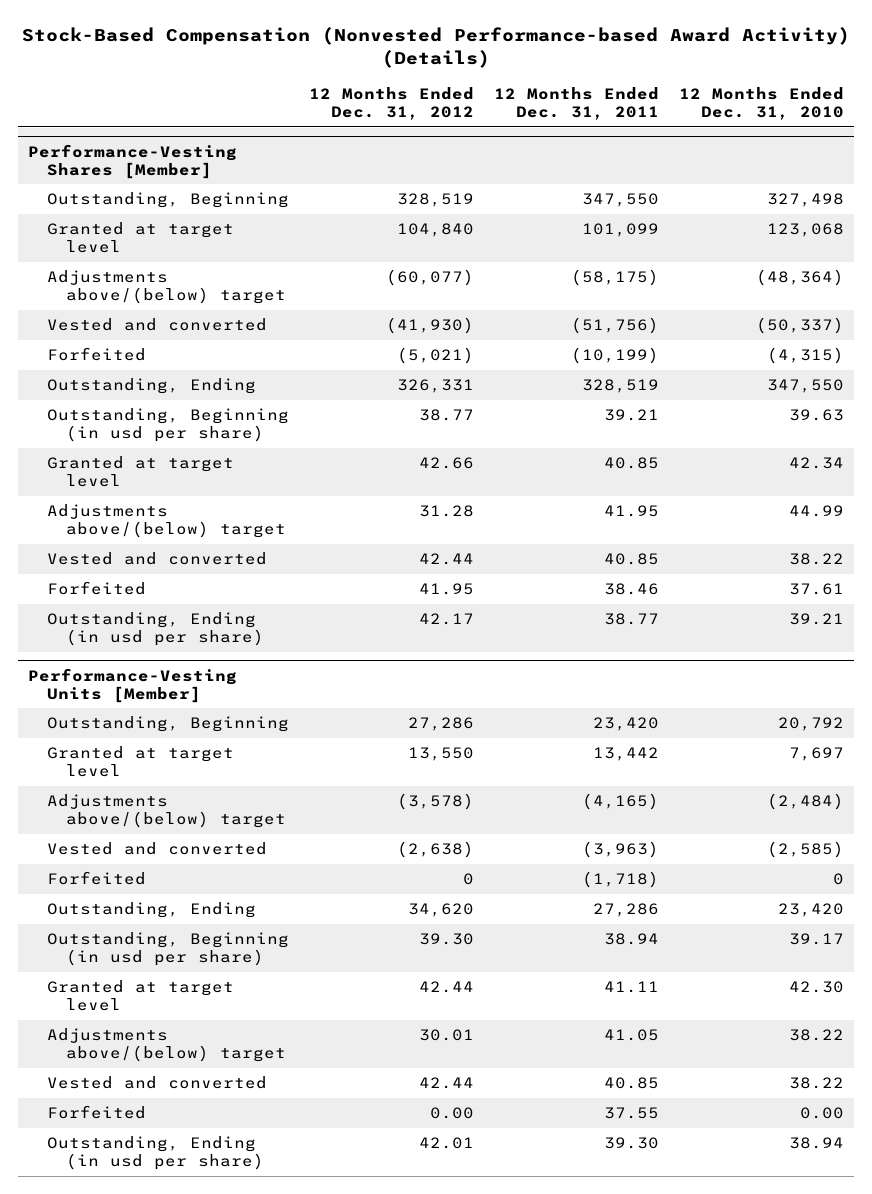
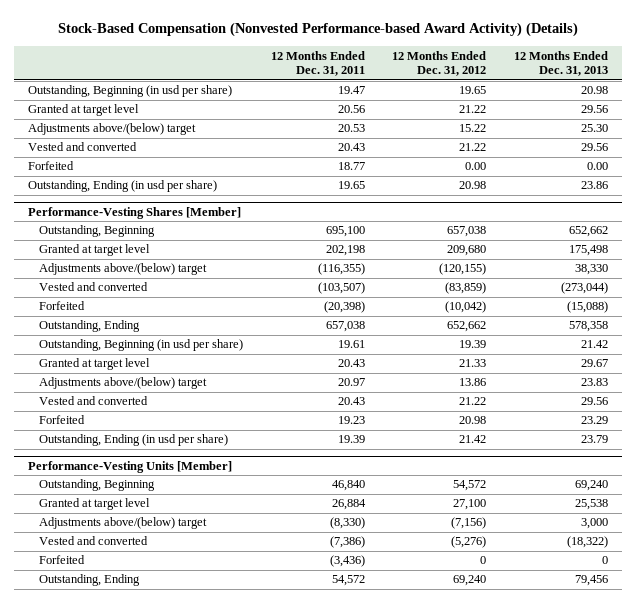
[678,87,844,121] 12 Months Ended Dec. 31, 2010 -> none
none -> [514,50,609,77] 12 Months Ended Dec. 31, 2013
none -> [27,85,232,98] Outstanding, Beginning (in usd per share)
none -> [27,104,139,117] Granted at target level
none -> [27,123,196,136] Adjustments above/(below) target
none -> [27,142,137,152] Vested and converted
none -> [27,161,74,171] Forfeited
none -> [27,180,217,193] Outstanding, Ending (in usd per share)
[396,193,474,208] 328,519 -> [447,226,487,238] 657,038
[581,193,659,208] 347,550 -> [325,226,365,238] 695,100
[396,223,474,238] 104,840 -> [447,245,487,257] 209,680
[581,223,659,238] 101,099 -> [325,245,365,257] 202,198
[385,269,474,287] (60,077) -> [439,263,487,276] (120,155)
[570,269,659,287] (58,175) -> [317,263,365,276] (116,355)
[385,317,474,335] (41,930) -> [445,282,487,295] (83,859)
[570,317,659,335] (51,756) -> [317,282,365,295] (103,507)
[396,347,474,365] (5,021) -> [445,301,487,314] (10,042)
[570,347,659,365] (10,199) -> [323,301,365,314] (20,398)
[396,379,474,394] 326,331 -> [447,321,487,333] 652,662
[581,379,659,394] 328,519 -> [325,321,365,333] 657,038
[418,409,474,422] 38.77 -> [459,340,487,349] 19.39
[603,409,659,422] 39.21 -> [337,340,365,349] 19.61
[418,457,474,470] 42.66 -> [459,359,487,368] 21.33
[603,457,659,470] 40.85 -> [337,359,365,368] 20.43
[418,505,474,518] 31.28 -> [459,378,487,387] 13.86
[603,505,659,518] 41.95 -> [337,378,365,387] 20.97
[418,553,474,566] 42.44 -> [459,397,487,406] 21.22
[603,553,659,566] 40.85 -> [337,397,365,406] 20.43
[418,583,474,596] 41.95 -> [459,416,487,425] 20.98
[603,583,659,596] 38.46 -> [337,416,365,425] 19.23
[418,613,474,626] 42.17 -> [459,435,487,444] 21.42
[603,613,659,626] 38.77 -> [337,435,365,444] 19.39
[47,932,290,966] Outstanding, Beginning (in usd per share) -> none
[47,980,235,1011] Granted at target level -> none
[47,1028,286,1062] Adjustments above/(below) target -> none
[47,1076,268,1090] Vested and converted -> none
[47,1105,147,1120] Forfeited -> none
[47,1136,264,1170] Outstanding, Ending (in usd per share) -> none
[407,717,474,732] 27,286 -> [453,480,487,492] 54,572
[592,717,659,732] 23,420 -> [331,480,365,492] 46,840
[407,747,474,762] 13,550 -> [453,499,487,511] 27,100
[592,747,659,762] 13,442 -> [331,499,366,511] 26,884
[396,793,474,811] (3,578) -> [451,517,487,530] (7,156)
[581,793,659,811] (4,165) -> [329,517,365,530] (8,330)
[396,841,474,859] (2,638) -> [451,536,487,549] (5,276)
[581,841,659,859] (3,963) -> [329,536,365,549] (7,386)
[581,871,659,889] (1,718) -> [329,555,365,568] (3,436)
[407,903,474,918] 34,620 -> [453,575,487,587] 69,240
[592,903,659,918] 27,286 -> [331,575,365,587] 54,572

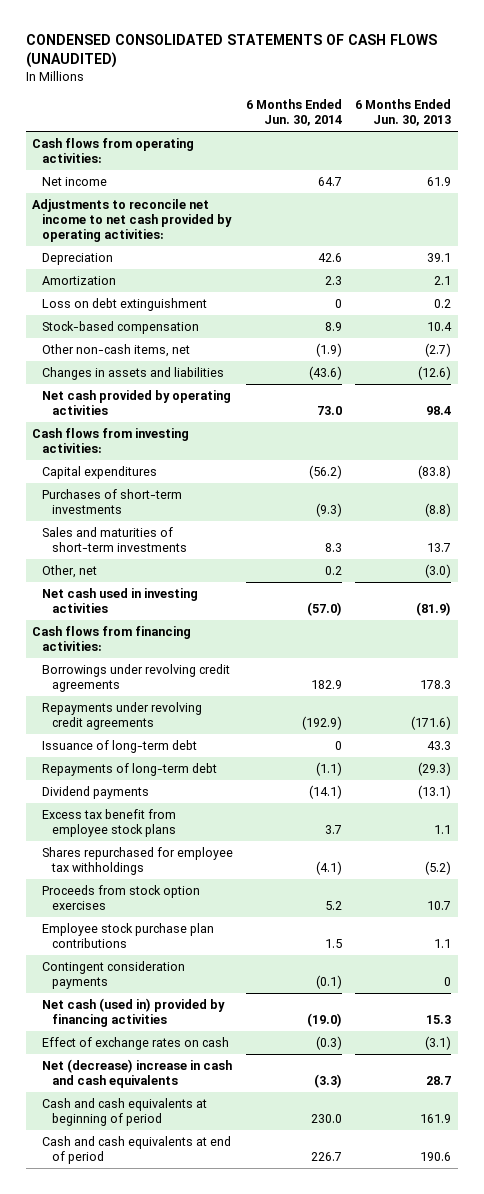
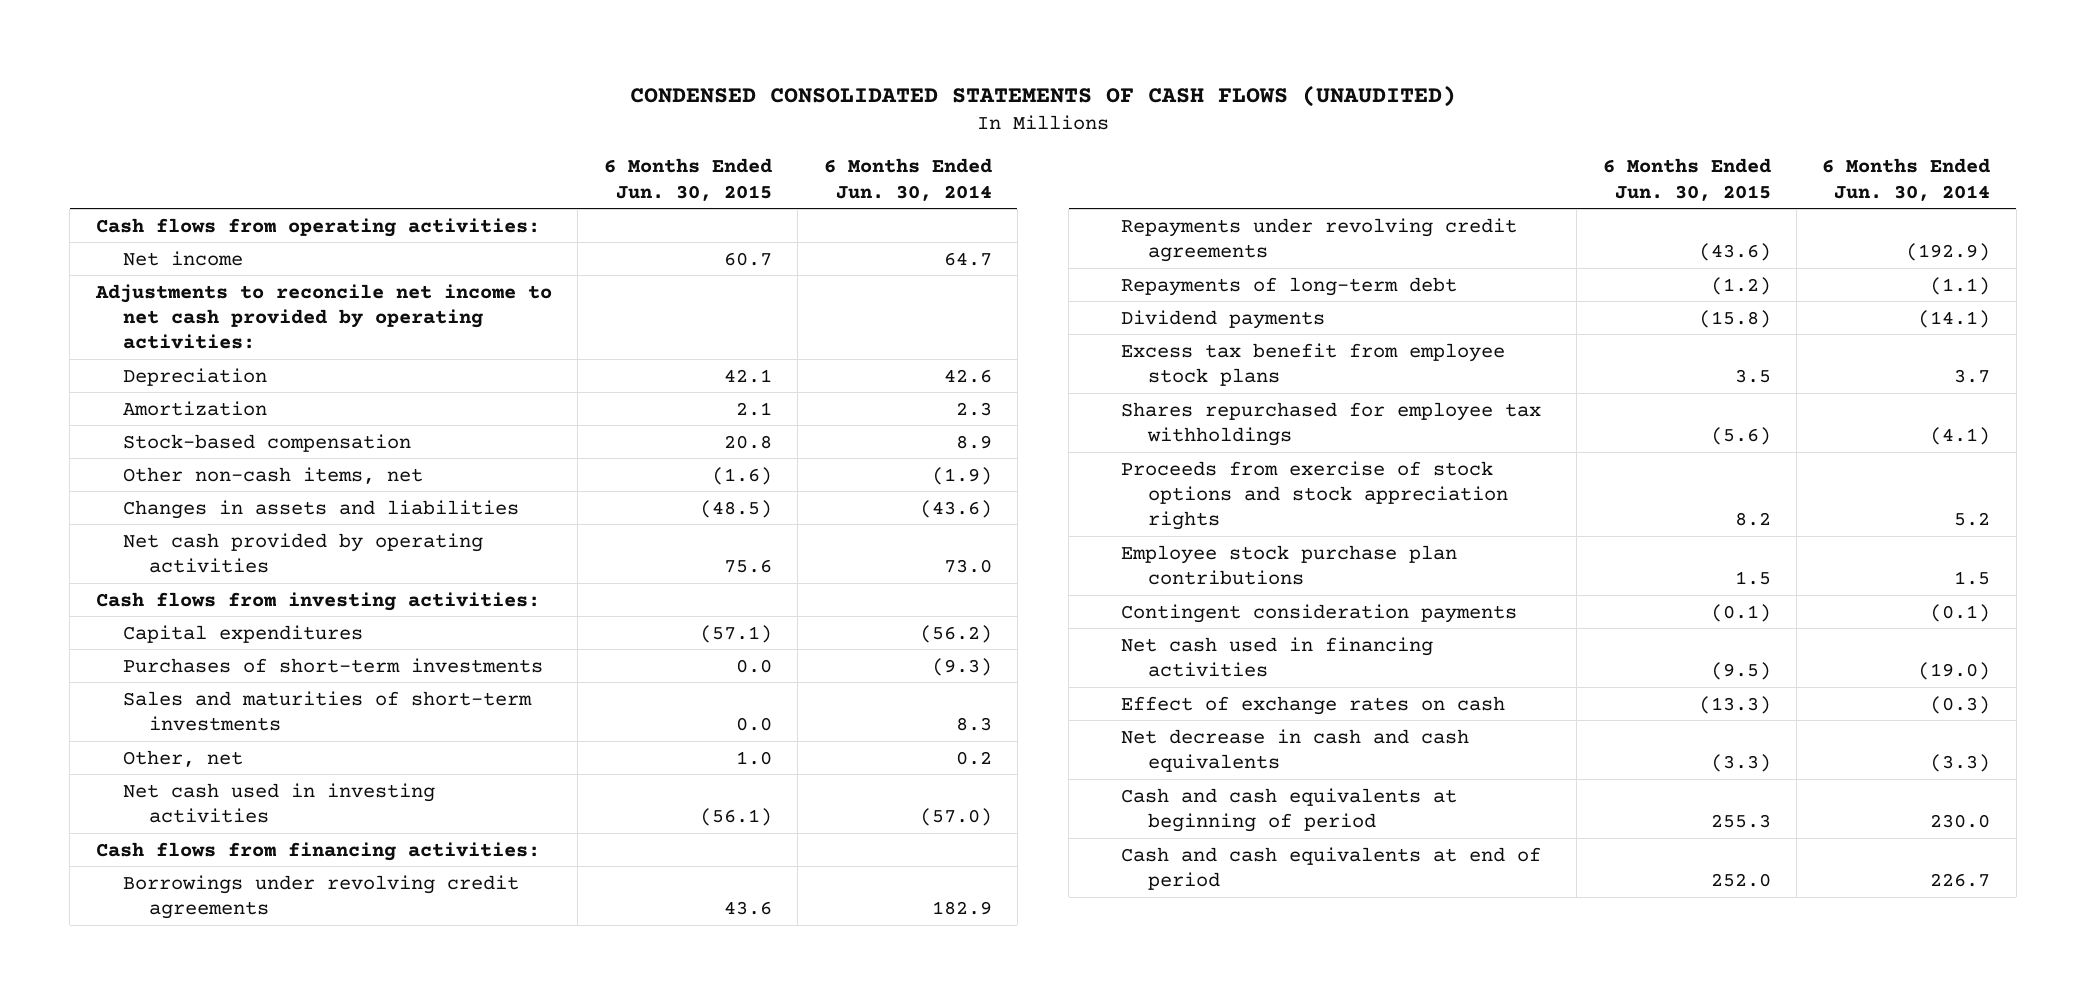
[355,99,452,127] 6 Months Ended Jun. 30, 2013 -> none
none -> [603,158,772,201] 6 Months Ended Jun. 30, 2015
[42,297,208,311] Loss on debt extinguishment -> none
[42,739,198,753] Issuance of long-term debt -> none
[42,884,201,910] Proceeds from stock option exercises -> [1121,460,1509,531] Proceeds from exercise of stock options and stock appreciation rights
[42,997,226,1027] Net cash (used in) provided by financing activities -> [1121,636,1434,677] Net cash used in financing activities
[42,1058,233,1088] Net (decrease) increase in cash and cash equivalents -> [1121,728,1470,772] Net decrease in cash and cash equivalents

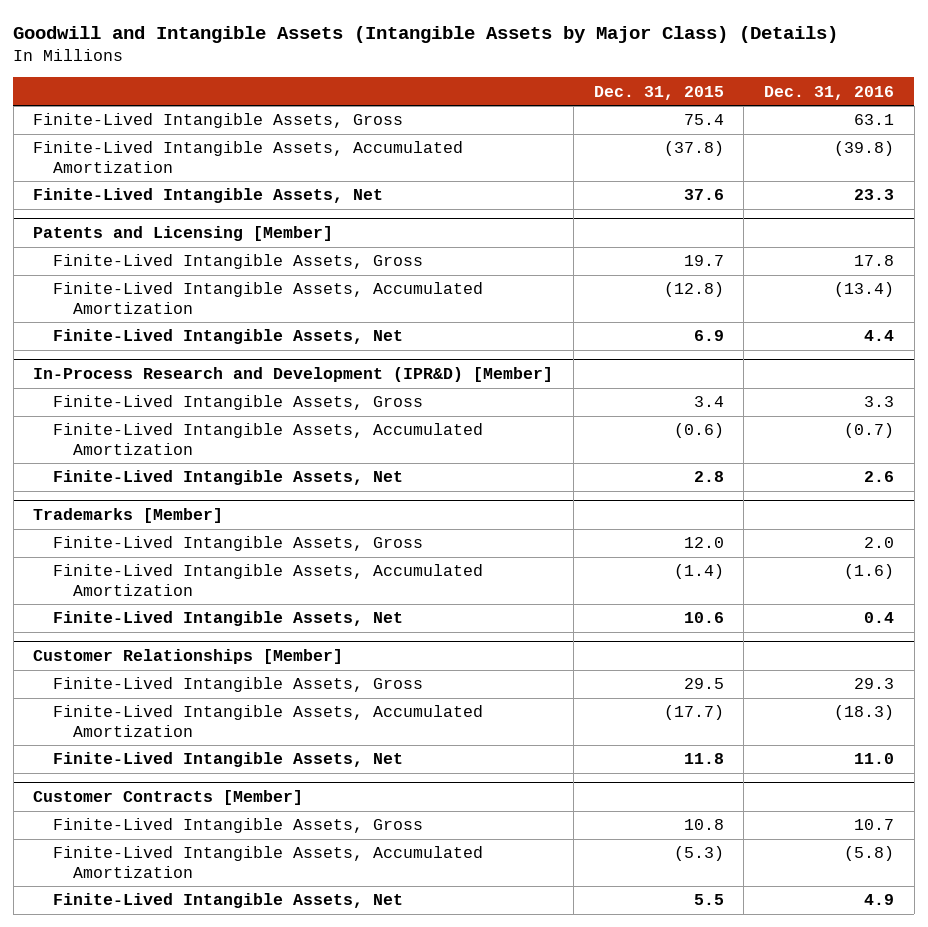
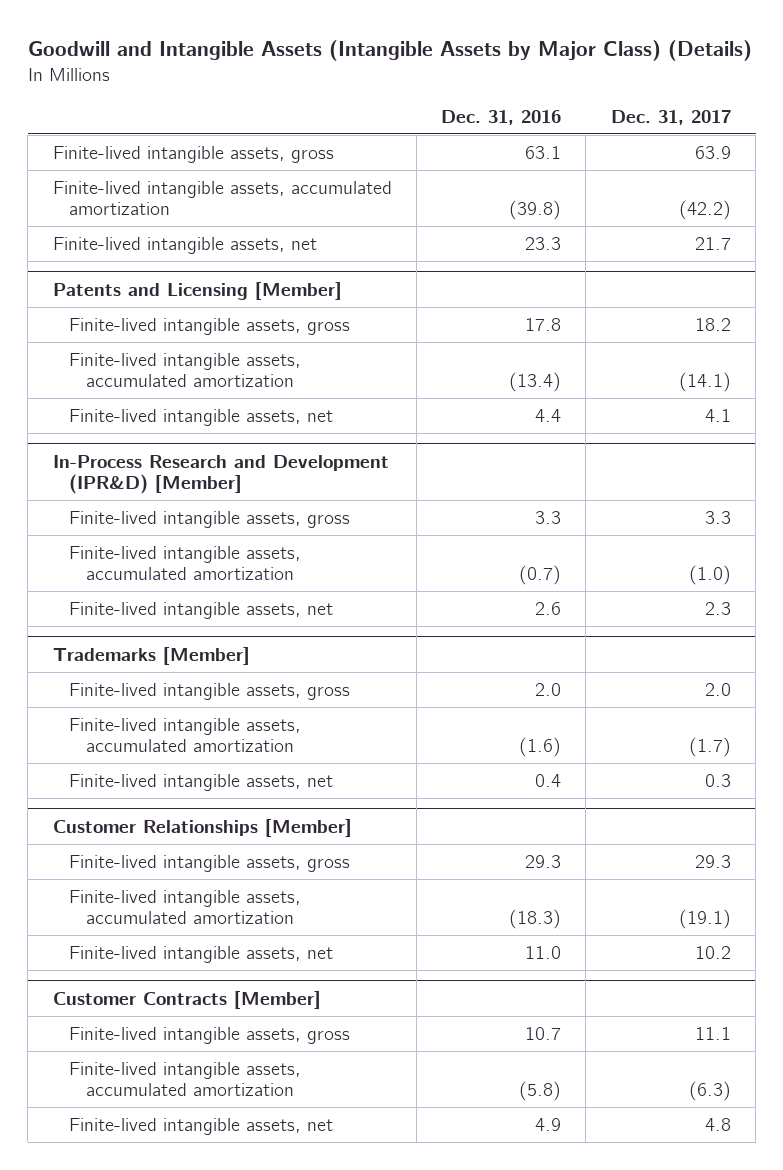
[593,85,724,100] Dec. 31, 2015 -> none
none -> [610,109,731,125] Dec. 31, 2017
[33,113,404,129] Finite-Lived Intangible Assets, Gross -> [52,145,334,163] Finite-lived intangible assets, gross
[33,141,464,173] Finite-Lived Intangible Assets, Accumulated Amortization -> [52,180,392,216] Finite-lived intangible assets, accumulated amortization
[33,188,384,204] Finite-Lived Intangible Assets, Net -> [52,236,317,254] Finite-lived intangible assets, net
[53,254,424,270] Finite-Lived Intangible Assets, Gross -> [69,317,351,335] Finite-lived intangible assets, gross
[53,282,484,314] Finite-Lived Intangible Assets, Accumulated Amortization -> [69,352,302,388] Finite-lived intangible assets, accumulated amortization
[53,329,404,345] Finite-Lived Intangible Assets, Net -> [69,408,334,426] Finite-lived intangible assets, net
[53,395,424,411] Finite-Lived Intangible Assets, Gross -> [69,510,351,528] Finite-lived intangible assets, gross
[53,423,484,455] Finite-Lived Intangible Assets, Accumulated Amortization -> [69,545,302,581] Finite-lived intangible assets, accumulated amortization
[53,470,404,486] Finite-Lived Intangible Assets, Net -> [69,601,334,619] Finite-lived intangible assets, net
[53,536,424,552] Finite-Lived Intangible Assets, Gross -> [69,682,351,700] Finite-lived intangible assets, gross
[53,564,484,596] Finite-Lived Intangible Assets, Accumulated Amortization -> [69,717,302,753] Finite-lived intangible assets, accumulated amortization
[53,611,404,627] Finite-Lived Intangible Assets, Net -> [69,773,334,791] Finite-lived intangible assets, net
[53,677,424,693] Finite-Lived Intangible Assets, Gross -> [69,854,351,872] Finite-lived intangible assets, gross
[53,705,484,737] Finite-Lived Intangible Assets, Accumulated Amortization -> [69,889,302,925] Finite-lived intangible assets, accumulated amortization
[53,752,404,768] Finite-Lived Intangible Assets, Net -> [69,945,334,963] Finite-lived intangible assets, net
[53,818,424,834] Finite-Lived Intangible Assets, Gross -> [69,1026,351,1044] Finite-lived intangible assets, gross
[53,846,484,878] Finite-Lived Intangible Assets, Accumulated Amortization -> [69,1061,302,1097] Finite-lived intangible assets, accumulated amortization
[53,893,404,909] Finite-Lived Intangible Assets, Net -> [69,1117,334,1135] Finite-lived intangible assets, net

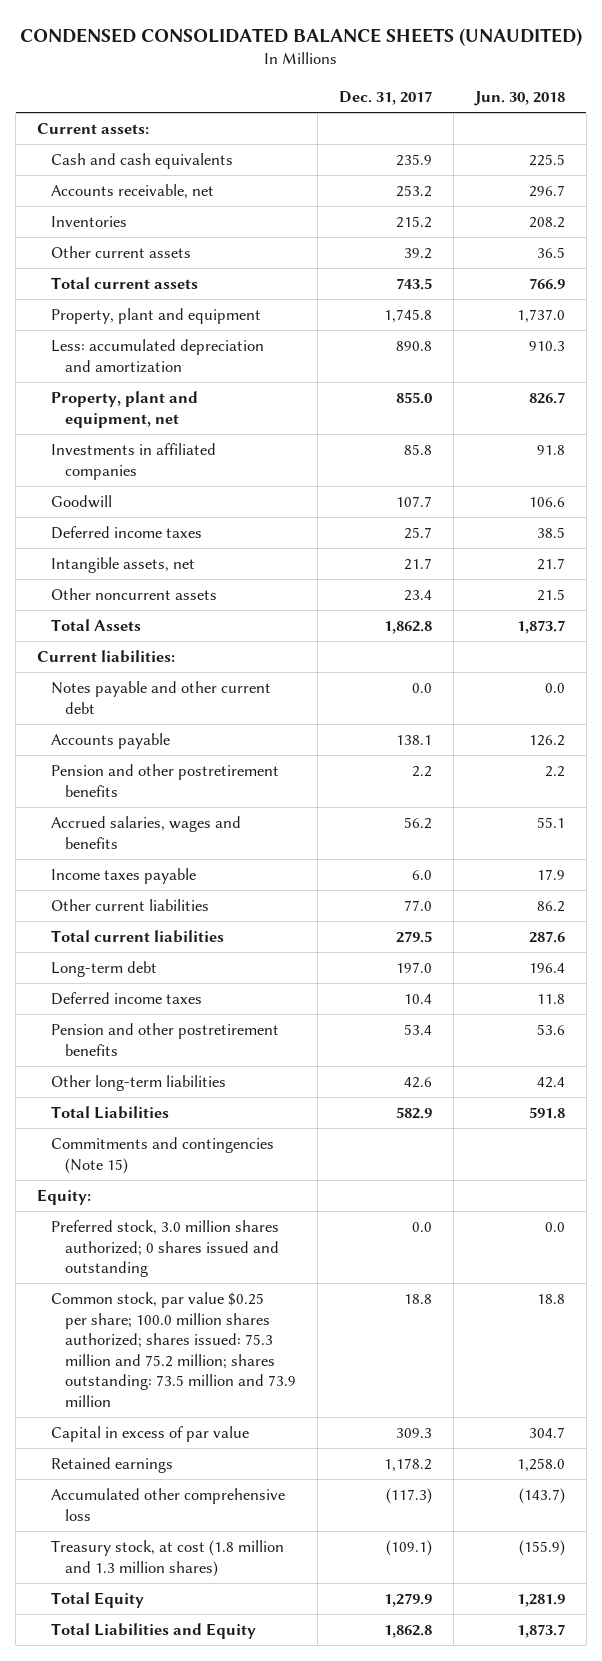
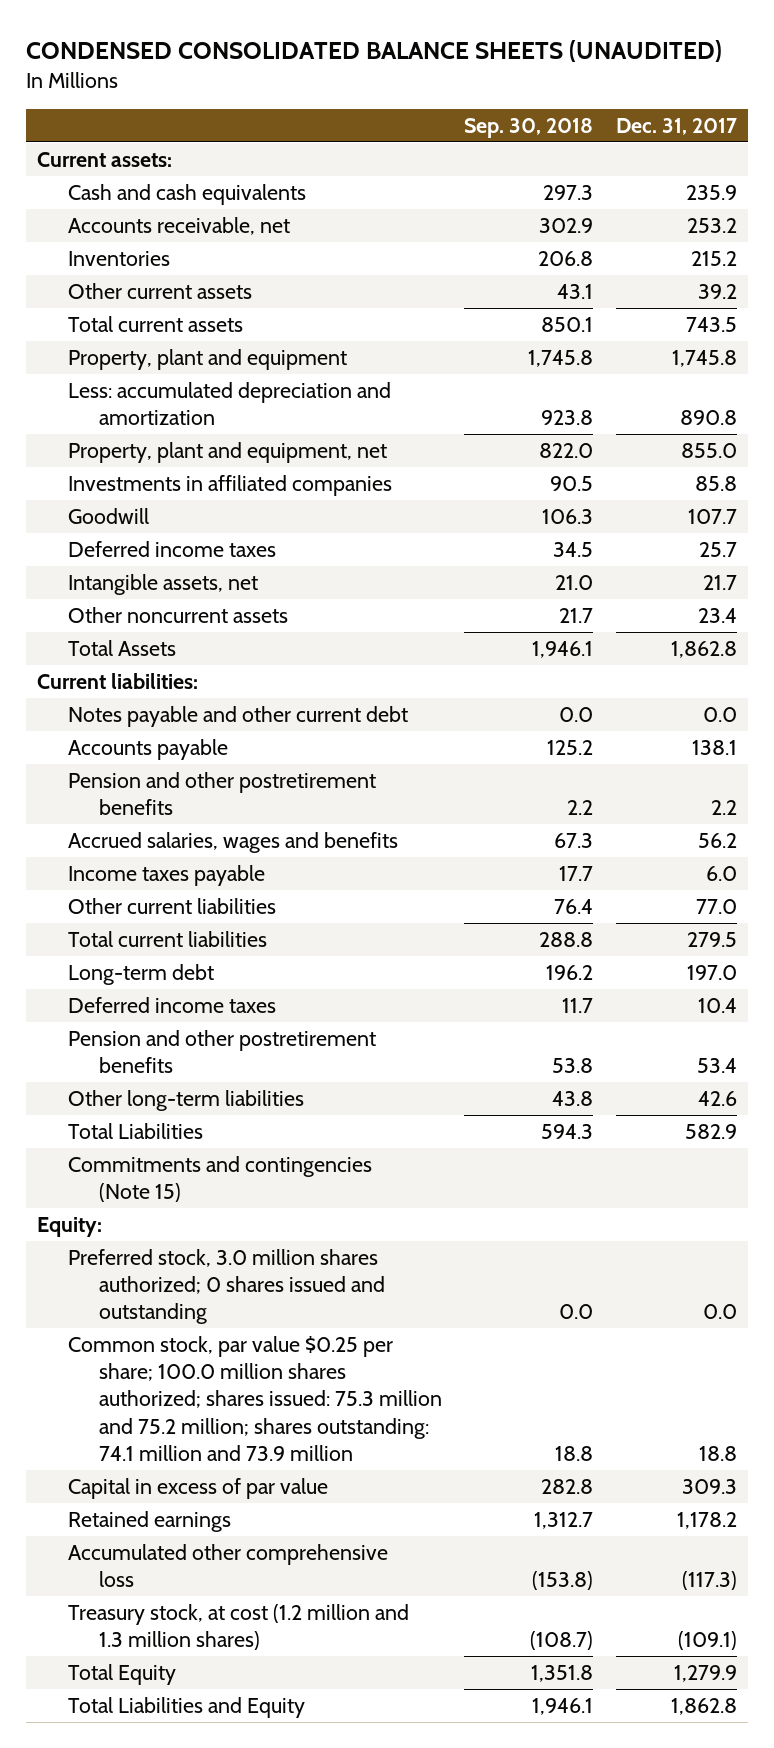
[473,90,565,106] Jun. 30, 2018 -> none
none -> [464,117,594,138] Sep. 30, 2018
[51,1292,296,1407] Common stock, par value $0.25 per share; 100.0 million shares authorized; shares issued: 75.3 million and 75.2 million; shares outstanding: 73.5 million and 73.9 million -> [67,1335,442,1461] Common stock, par value $0.25 per share; 100.0 million shares authorized; shares issued: 75.3 million and 75.2 million; shares outstanding: 74.1 million and 73.9 million
[51,1540,285,1577] Treasury stock, at cost (1.8 million and 1.3 million shares) -> [67,1603,409,1651] Treasury stock, at cost (1.2 million and 1.3 million shares)

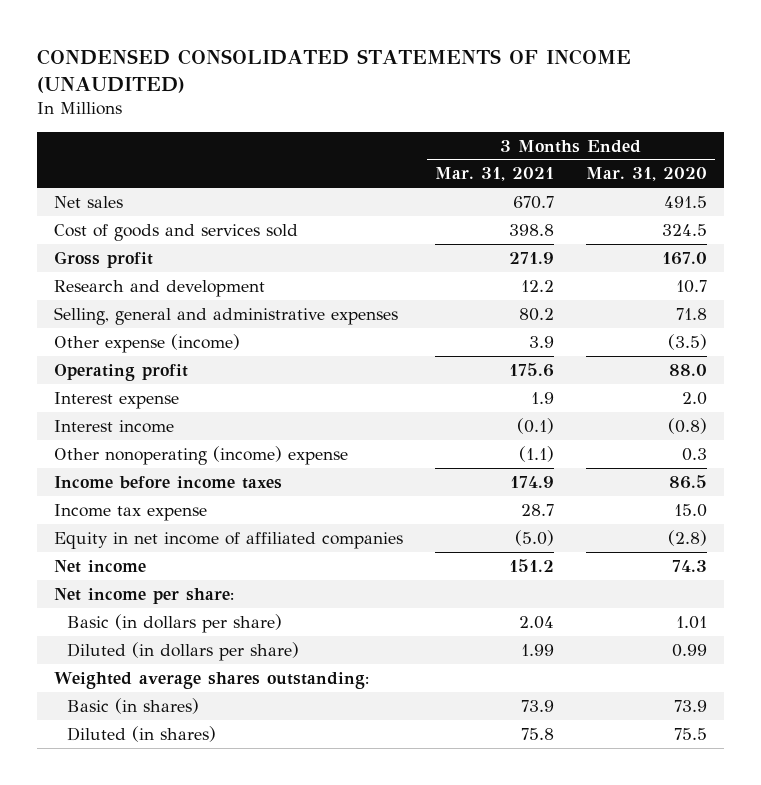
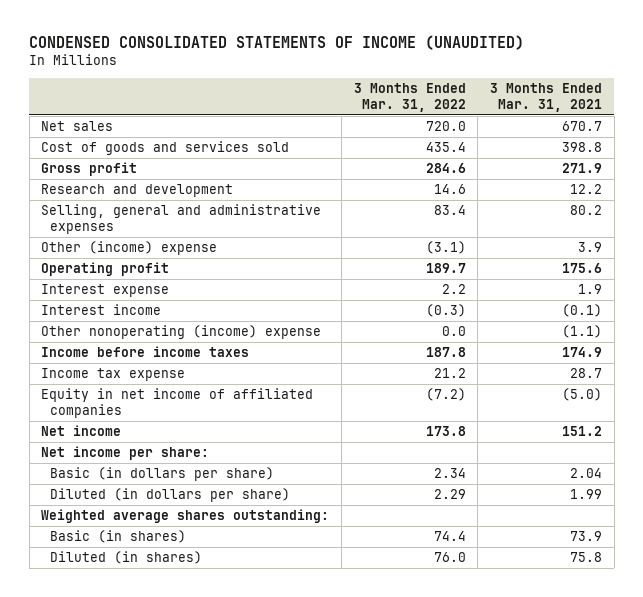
[586,167,708,182] Mar. 31, 2020 -> none
none -> [353,82,466,112] 3 Months Ended Mar. 31, 2022
[53,333,240,353] Other expense (income) -> [41,241,218,256] Other (income) expense

